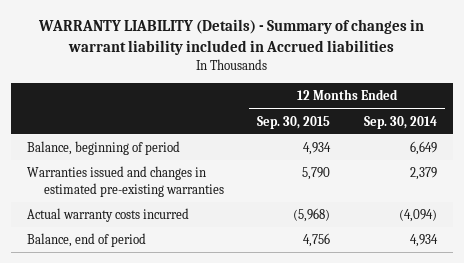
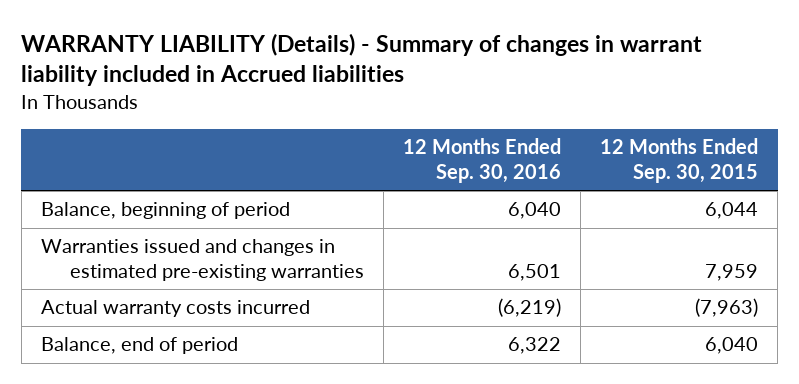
[363,115,437,129] Sep. 30, 2014 -> none
none -> [403,138,562,183] 12 Months Ended Sep. 30, 2016
[303,142,332,156] 4,934 -> [705,202,759,220] 6,044
[302,167,331,181] 5,790 -> [705,264,759,282] 7,959
[293,208,331,223] (5,968) -> [695,298,759,318] (7,963)
[303,233,331,248] 4,756 -> [705,337,759,355] 6,040

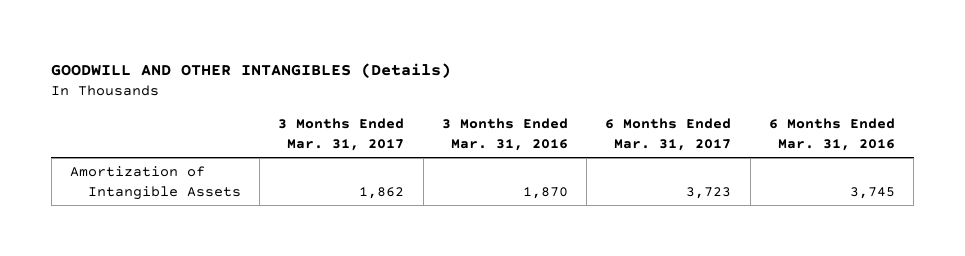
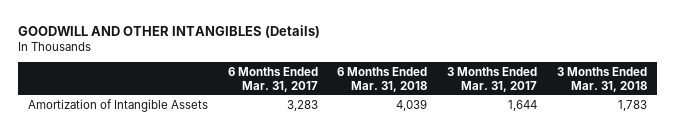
[441,118,568,151] 3 Months Ended Mar. 31, 2016 -> none
[768,118,895,151] 6 Months Ended Mar. 31, 2016 -> none
none -> [337,66,428,92] 6 Months Ended Mar. 31, 2018
none -> [557,66,648,92] 3 Months Ended Mar. 31, 2018
[359,186,405,199] 1,862 -> [508,100,538,112] 1,644
[686,186,732,199] 3,723 -> [286,100,318,112] 3,283

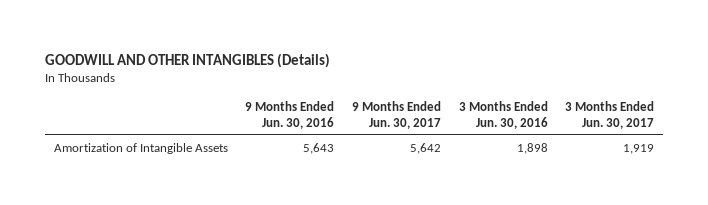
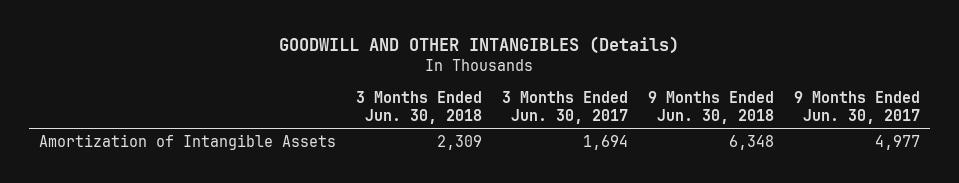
[245,101,335,129] 9 Months Ended Jun. 30, 2016 -> none
[458,101,548,129] 3 Months Ended Jun. 30, 2016 -> none
none -> [355,91,482,125] 3 Months Ended Jun. 30, 2018
none -> [648,91,775,125] 9 Months Ended Jun. 30, 2018
[409,142,441,154] 5,642 -> [875,134,921,150] 4,977
[623,143,655,154] 1,919 -> [582,134,628,150] 1,694

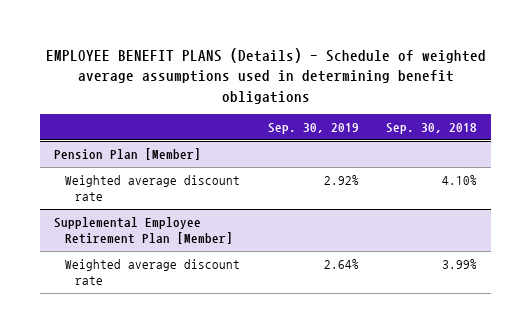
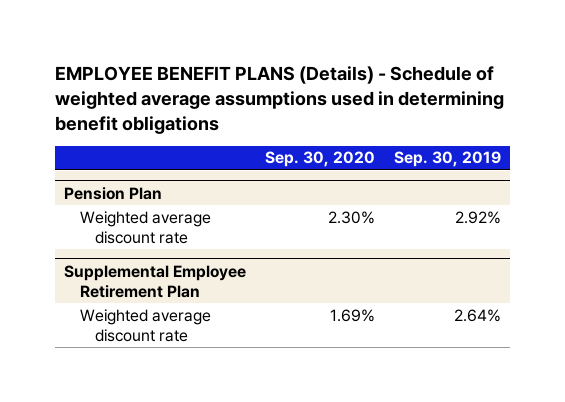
[386,122,478,134] Sep. 30, 2018 -> none
none -> [265,151,376,168] Sep. 30, 2020
[54,148,202,161] Pension Plan [Member] -> [64,186,163,200] Pension Plan
[54,217,233,244] Supplemental Employee Retirement Plan [Member] -> [64,264,247,298] Supplemental Employee Retirement Plan

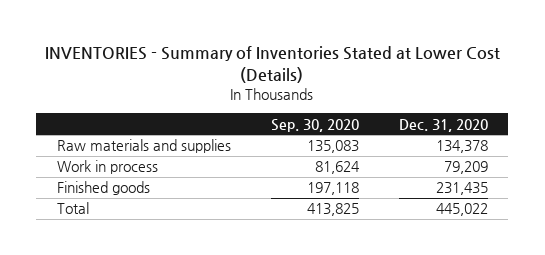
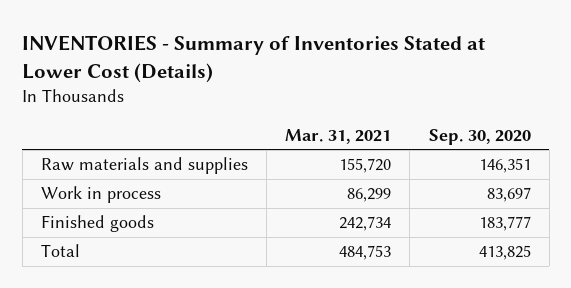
[399,118,489,132] Dec. 31, 2020 -> none
none -> [285,128,392,144] Mar. 31, 2021
[306,140,359,154] 135,083 -> [478,158,531,174] 146,351
[314,161,360,175] 81,624 -> [486,187,531,203] 83,697
[306,182,359,196] 197,118 -> [478,216,531,232] 183,777

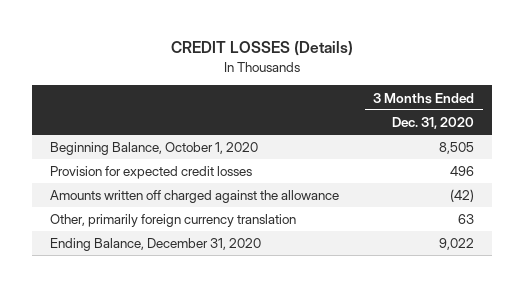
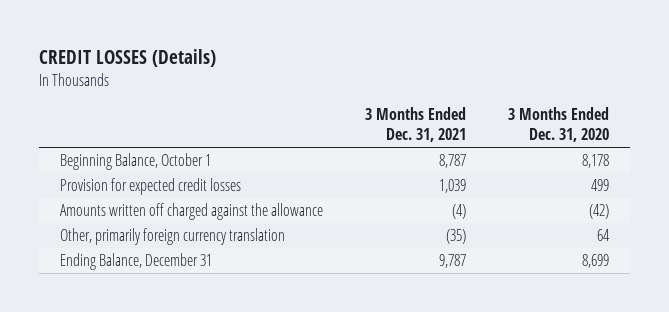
none -> [365,107,467,143] 3 Months Ended Dec. 31, 2021
[49,142,258,156] Beginning Balance, October 1, 2020 -> [60,153,212,171] Beginning Balance, October 1
[439,142,475,155] 8,505 -> [582,154,610,169] 8,178
[450,166,475,177] 496 -> [591,179,610,192] 499
[458,214,475,225] 63 -> [597,229,611,242] 64
[49,238,261,252] Ending Balance, December 31, 2020 -> [60,253,213,271] Ending Balance, December 31
[439,238,475,251] 9,022 -> [582,254,610,269] 8,699

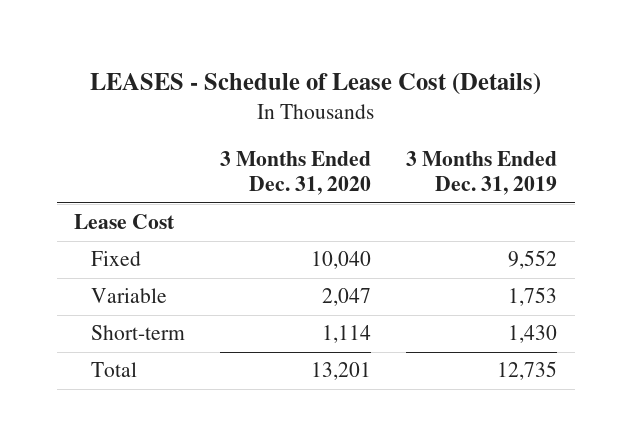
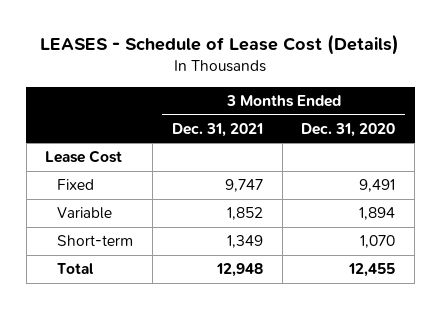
[406,150,558,196] 3 Months Ended Dec. 31, 2019 -> none
none -> [171,122,263,137] Dec. 31, 2021
[310,251,371,270] 10,040 -> [359,179,396,193] 9,491
[321,288,371,307] 2,047 -> [359,207,396,221] 1,894
[321,325,371,344] 1,114 -> [360,235,396,249] 1,070
[310,362,371,381] 13,201 -> [348,263,396,278] 12,455

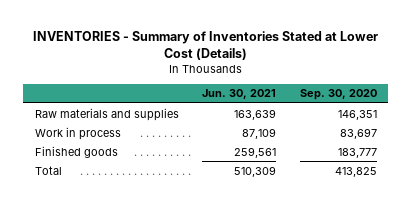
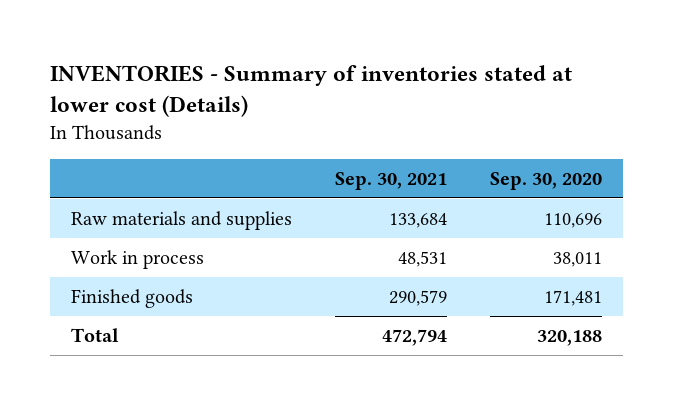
[32,30,378,60] INVENTORIES - Summary of Inventories Stated at Lower Cost (Details) -> [49,64,572,117] INVENTORIES - Summary of inventories stated at lower cost (Details)
[202,89,277,100] Jun. 30, 2021 -> none
none -> [335,171,448,190] Sep. 30, 2021
[337,109,377,120] 146,351 -> [543,213,602,229] 110,696
[339,127,377,139] 83,697 -> [552,252,602,268] 38,011
[337,147,377,158] 183,777 -> [543,290,602,307] 171,481
[334,166,377,177] 413,825 -> [536,330,602,347] 320,188

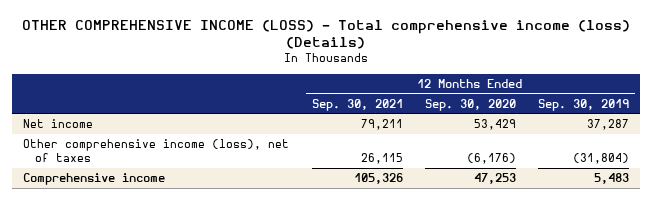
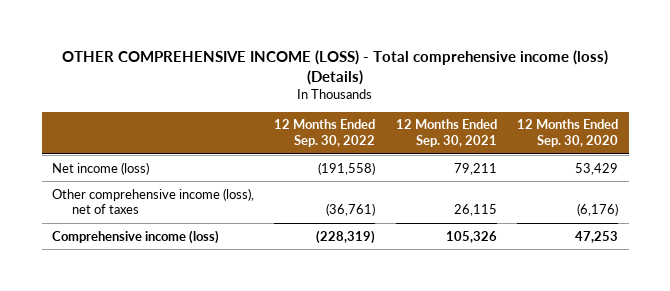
[538,98,630,111] Sep. 30, 2019 -> none
none -> [274,119,376,148] 12 Months Ended Sep. 30, 2022
[23,119,94,129] Net income -> [51,161,149,175] Net income (loss)
[23,173,166,186] Comprehensive income -> [51,229,219,244] Comprehensive income (loss)

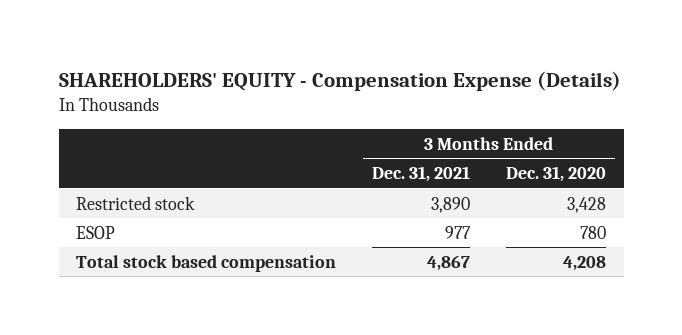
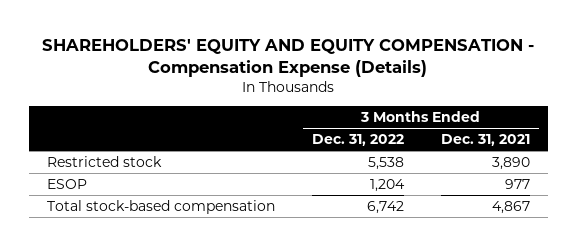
[58,70,621,91] SHAREHOLDERS' EQUITY - Compensation Expense (Details) -> [42,38,535,77] SHAREHOLDERS' EQUITY AND EQUITY COMPENSATION - Compensation Expense (Details)
[505,166,606,183] Dec. 31, 2020 -> none
none -> [311,134,404,147] Dec. 31, 2022
[76,254,337,272] Total stock based compensation -> [47,200,276,215] Total stock-based compensation

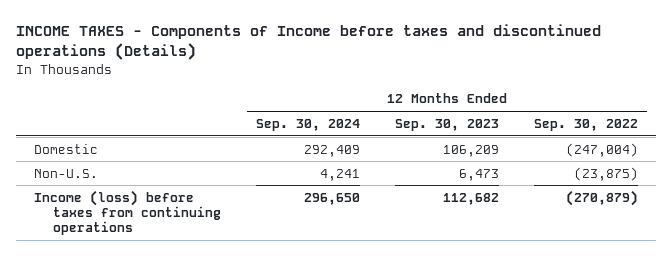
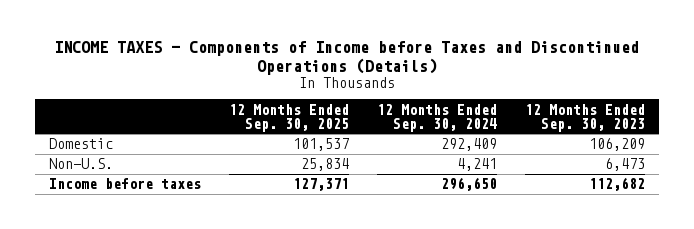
[16,24,602,61] INCOME TAXES - Components of Income before taxes and discontinued operations (Details) -> [53,41,639,75] INCOME TAXES - Components of Income before Taxes and Discontinued Operations (Details)
[534,118,639,131] Sep. 30, 2022 -> none
none -> [228,103,349,132] 12 Months Ended Sep. 30, 2025
[33,189,221,235] Income (loss) before taxes from continuing operations -> [49,178,202,190] Income before taxes

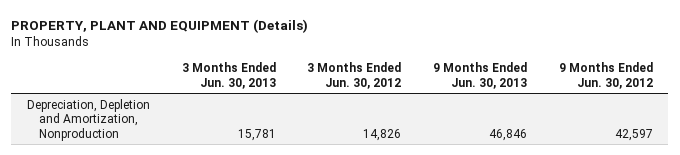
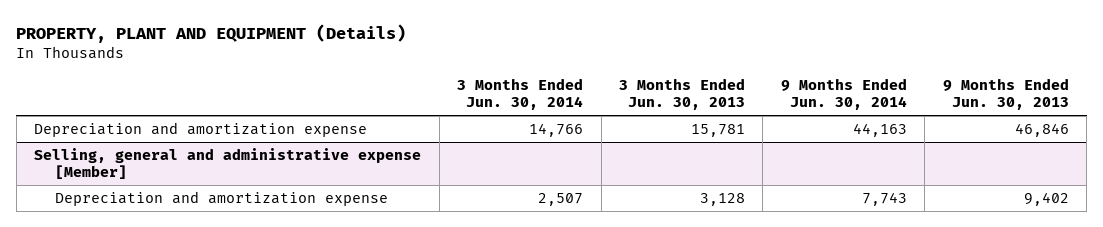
[307,62,402,89] 3 Months Ended Jun. 30, 2012 -> none
[558,62,653,89] 9 Months Ended Jun. 30, 2012 -> none
none -> [457,77,584,111] 3 Months Ended Jun. 30, 2014
none -> [780,77,907,111] 9 Months Ended Jun. 30, 2014
[27,98,151,142] Depreciation, Depletion and Amortization, Nonproduction -> [34,121,368,137] Depreciation and amortization expense
none -> [34,147,422,180] Selling, general and administrative expense [Member]
none -> [54,190,388,206] Depreciation and amortization expense

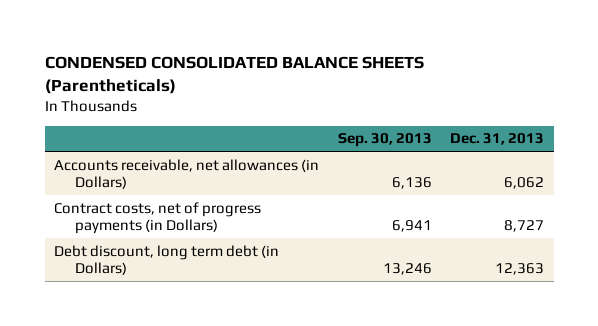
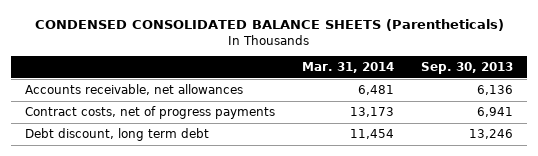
[450,133,545,146] Dec. 31, 2013 -> none
none -> [302,61,395,73] Mar. 31, 2014
[53,158,319,190] Accounts receivable, net allowances (in Dollars) -> [24,84,243,96] Accounts receivable, net allowances
[53,201,261,235] Contract costs, net of progress payments (in Dollars) -> [24,106,275,120] Contract costs, net of progress payments
[53,244,279,276] Debt discount, long term debt (in Dollars) -> [24,128,209,142] Debt discount, long term debt

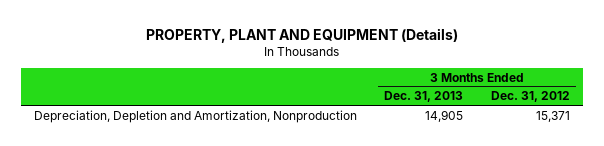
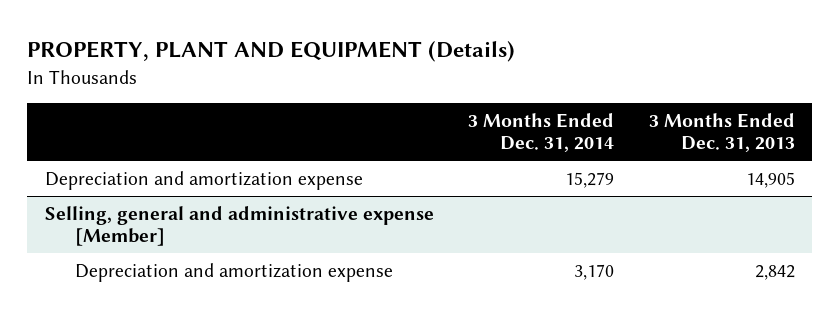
[490,91,570,103] Dec. 31, 2012 -> none
none -> [468,112,615,153] 3 Months Ended Dec. 31, 2014
[34,109,358,123] Depreciation, Depletion and Amortization, Nonproduction -> [44,170,363,190] Depreciation and amortization expense
none -> [44,205,434,247] Selling, general and administrative expense [Member]
none -> [74,262,393,282] Depreciation and amortization expense

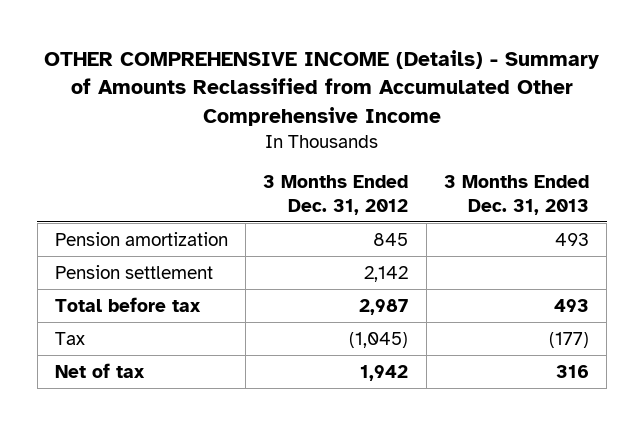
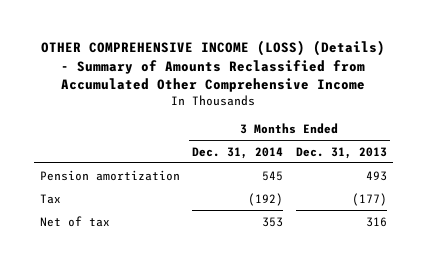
[43,49,599,126] OTHER COMPREHENSIVE INCOME (Details) - Summary of Amounts Reclassified from Accumulated Other Comprehensive Income -> [41,40,386,93] OTHER COMPREHENSIVE INCOME (LOSS) (Details) - Summary of Amounts Reclassified from Accumulated Other Comprehensive Income
[263,175,409,215] 3 Months Ended Dec. 31, 2012 -> none
none -> [192,146,284,159] Dec. 31, 2014
[55,264,214,279] Pension settlement -> none
[55,296,202,312] Total before tax -> none

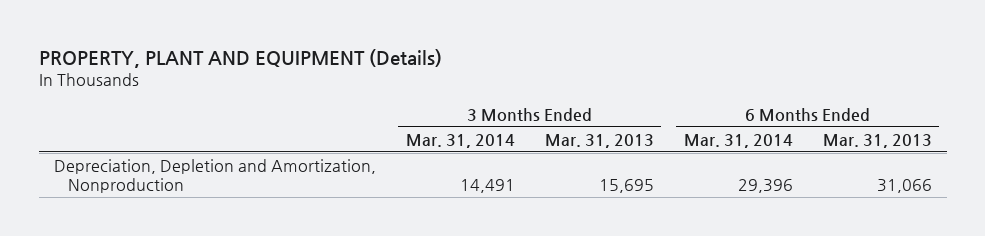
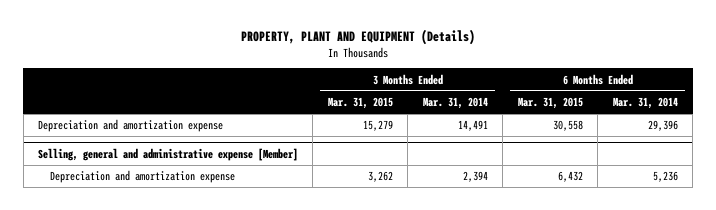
[544,133,654,148] Mar. 31, 2013 -> none
[822,133,932,148] Mar. 31, 2013 -> none
none -> [327,97,393,110] Mar. 31, 2015
none -> [517,97,583,110] Mar. 31, 2015
[53,159,376,193] Depreciation, Depletion and Amortization, Nonproduction -> [37,119,223,133] Depreciation and amortization expense
none -> [37,148,298,162] Selling, general and administrative expense [Member]
none -> [50,170,236,184] Depreciation and amortization expense

